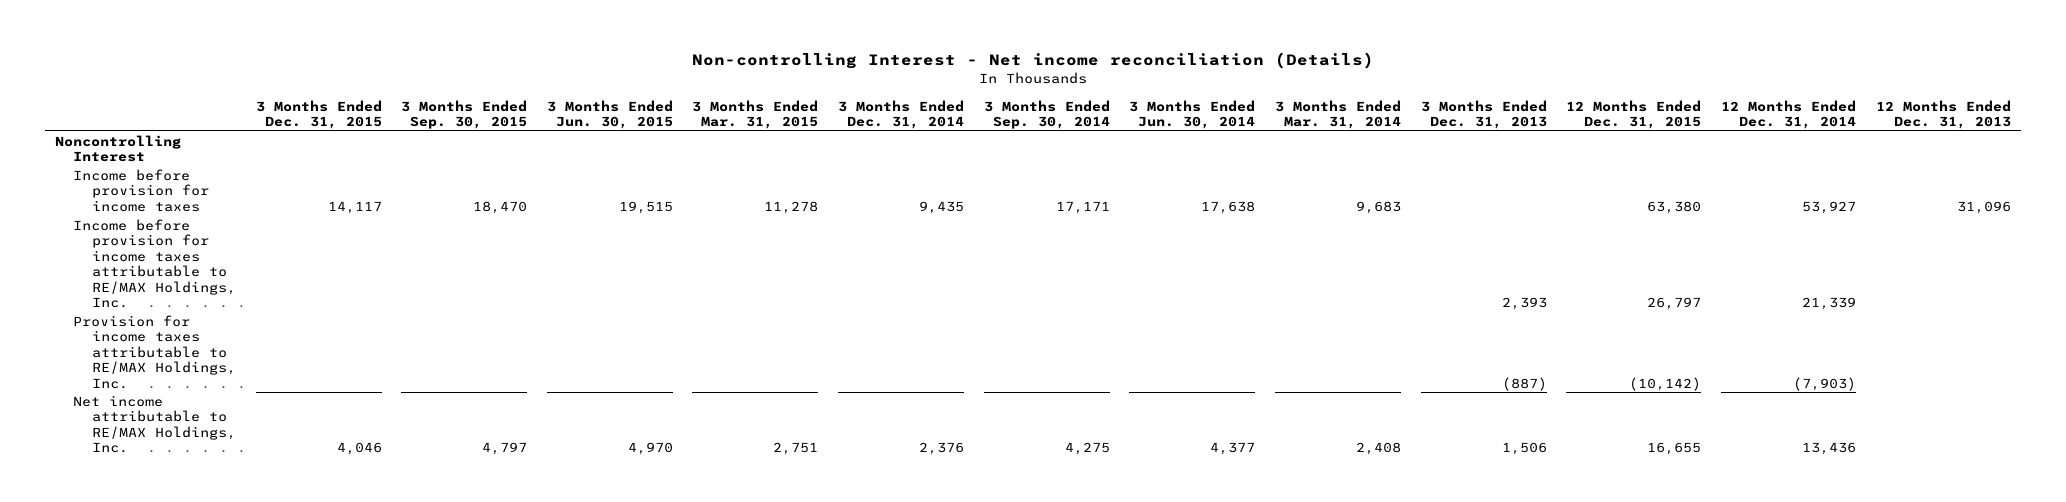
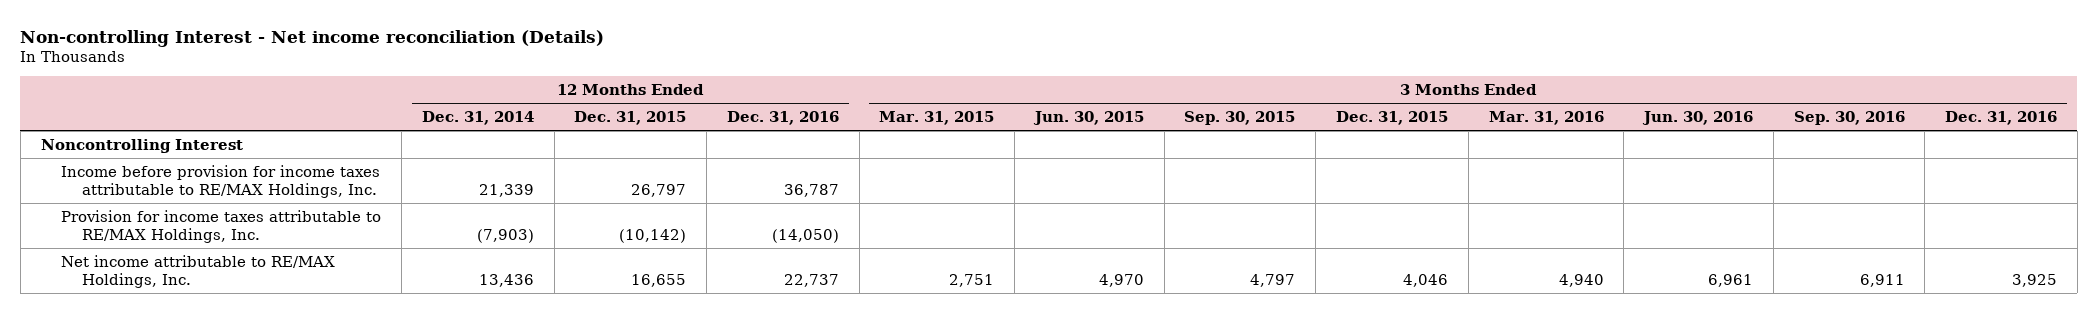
[838,99,965,129] 3 Months Ended Dec. 31, 2014 -> none
[983,99,1110,129] 3 Months Ended Sep. 30, 2014 -> none
[1129,99,1256,129] 3 Months Ended Jun. 30, 2014 -> none
[1275,99,1402,129] 3 Months Ended Mar. 31, 2014 -> none
[1420,99,1547,129] 3 Months Ended Dec. 31, 2013 -> none
[1875,99,2011,129] 12 Months Ended Dec. 31, 2013 -> none
none -> [726,110,839,125] Dec. 31, 2016
none -> [1488,110,1604,125] Mar. 31, 2016
none -> [1642,110,1754,125] Jun. 30, 2016
none -> [1793,110,1905,125] Sep. 30, 2016
none -> [1945,110,2058,125] Dec. 31, 2016
[73,169,209,212] Income before provision for income taxes -> none

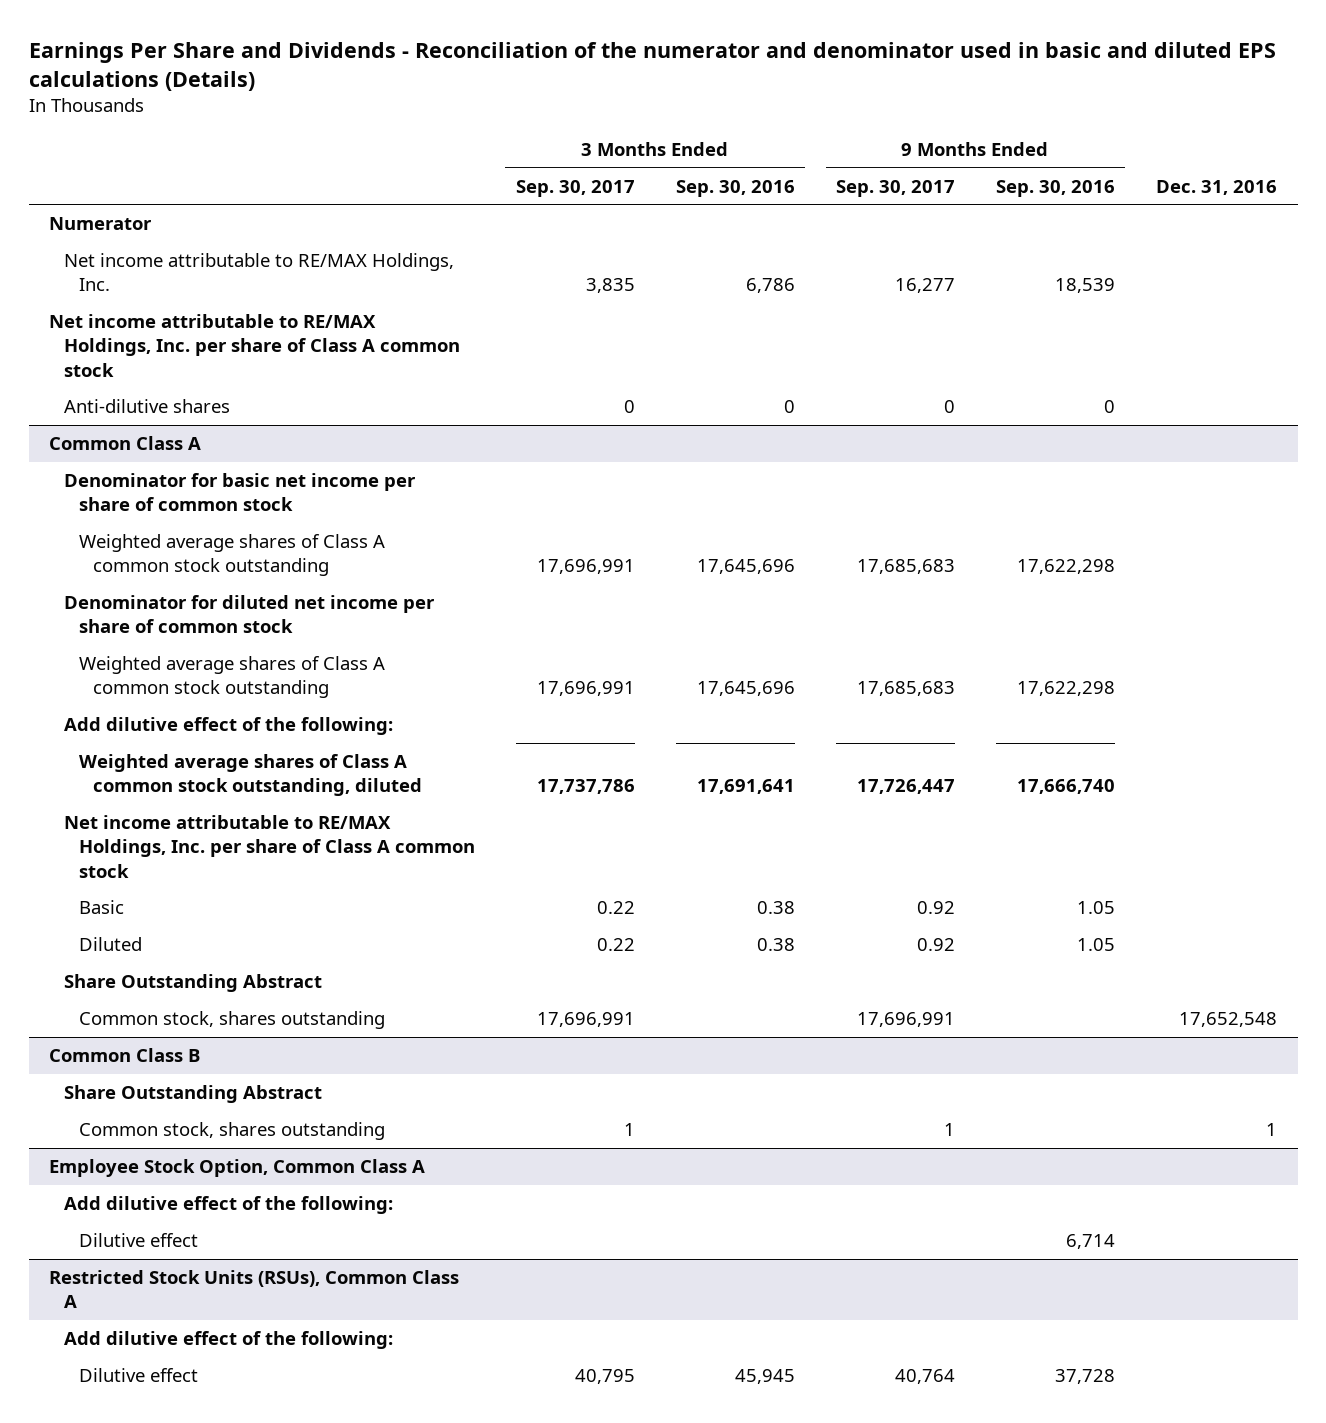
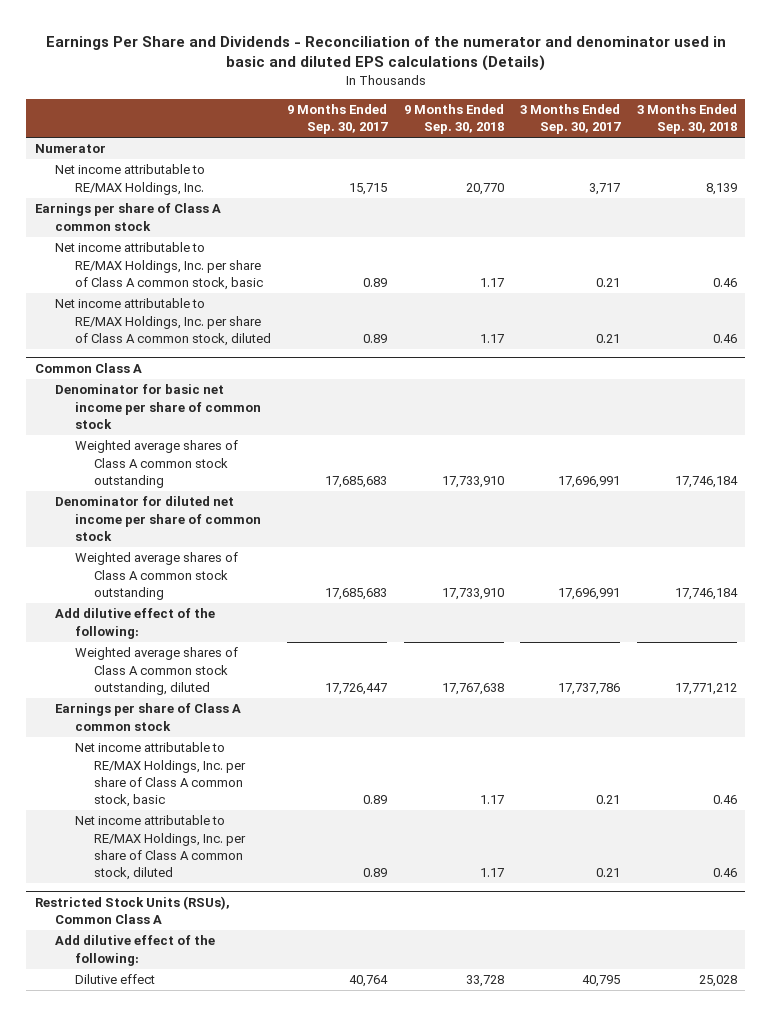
[675,179,795,197] Sep. 30, 2016 -> none
[995,179,1115,197] Sep. 30, 2016 -> none
[1156,179,1278,195] Dec. 31, 2016 -> none
none -> [403,103,504,135] 9 Months Ended Sep. 30, 2018
none -> [637,103,738,135] 3 Months Ended Sep. 30, 2018
[63,399,230,414] Anti-dilutive shares -> none
[585,278,635,294] 3,835 -> [589,182,621,195] 3,717
[894,278,955,294] 16,277 -> [349,182,388,195] 15,715
[49,314,460,377] Net income attributable to RE/MAX Holdings, Inc. per share of Class A common stock -> [34,203,221,231] Earnings per share of Class A common stock
none -> [54,242,263,290] Net income attributable to RE/MAX Holdings, Inc. per share of Class A common stock, basic
none -> [54,298,271,346] Net income attributable to RE/MAX Holdings, Inc. per share of Class A common stock, diluted
[78,900,124,915] Basic -> none
[78,937,142,952] Diluted -> none
[63,974,322,993] Share Outstanding Abstract -> none
[78,1011,385,1030] Common stock, shares outstanding -> none
[49,1048,201,1063] Common Class B -> none
[63,1085,322,1104] Share Outstanding Abstract -> none
[78,1122,385,1141] Common stock, shares outstanding -> none
[49,1159,426,1178] Employee Stock Option, Common Class A -> none
[63,1196,393,1215] Add dilutive effect of the following: -> none
[78,1233,198,1248] Dilutive effect -> none
[63,815,475,878] Net income attributable to RE/MAX Holdings, Inc. per share of Class A common stock -> [54,703,241,731] Earnings per share of Class A common stock
none -> [74,742,247,807] Net income attributable to RE/MAX Holdings, Inc. per share of Class A common stock, basic
none -> [74,815,247,880] Net income attributable to RE/MAX Holdings, Inc. per share of Class A common stock, diluted

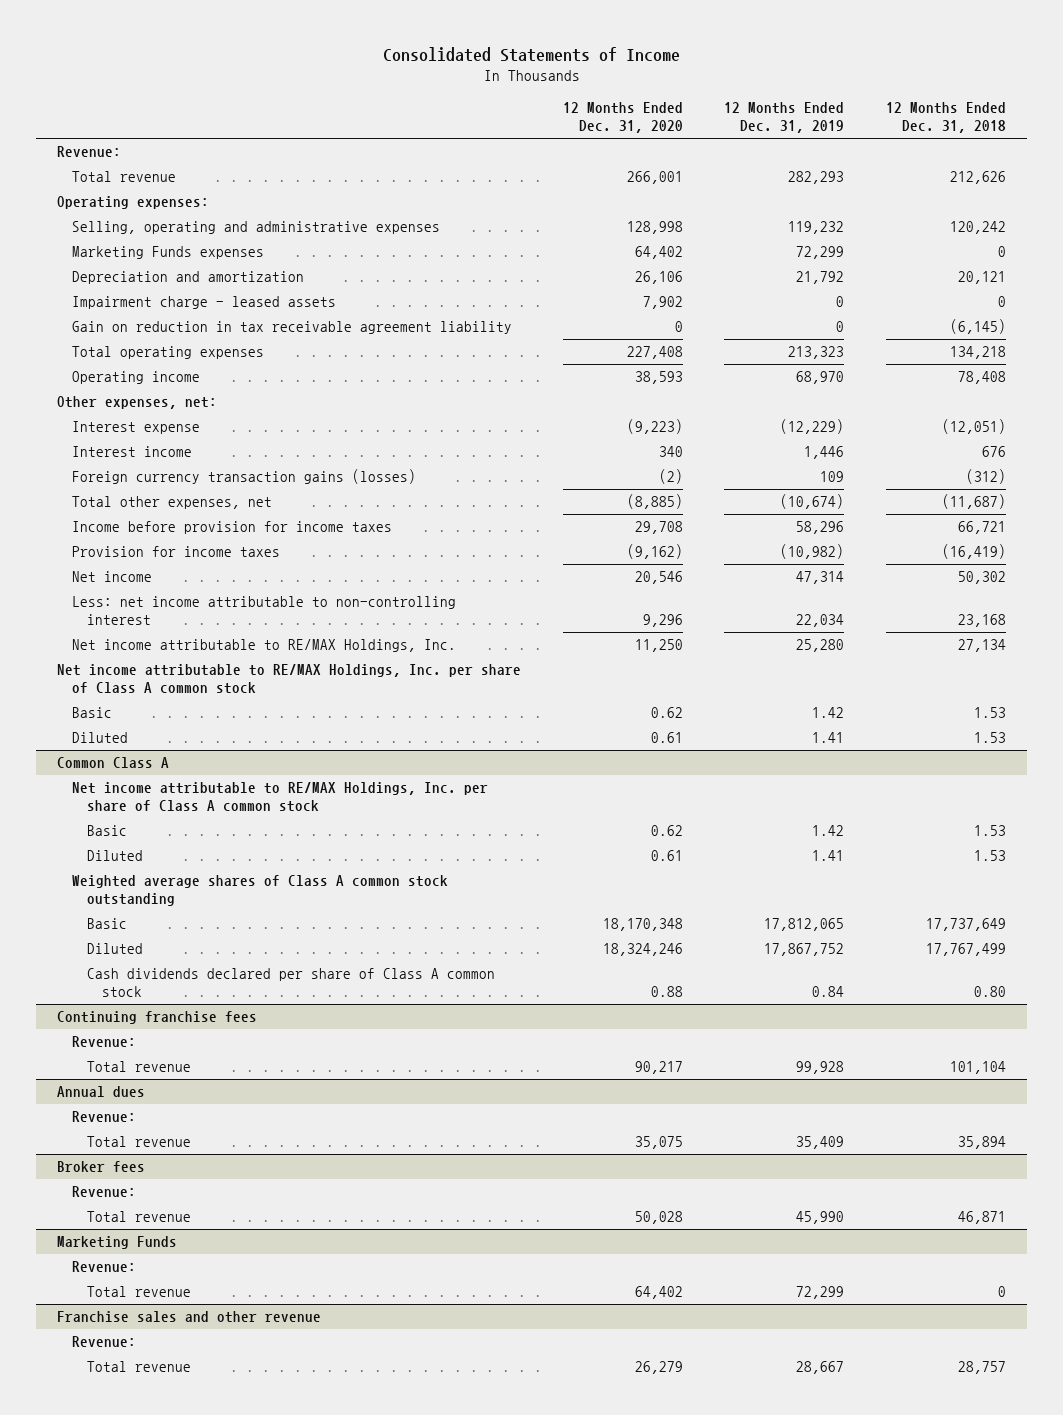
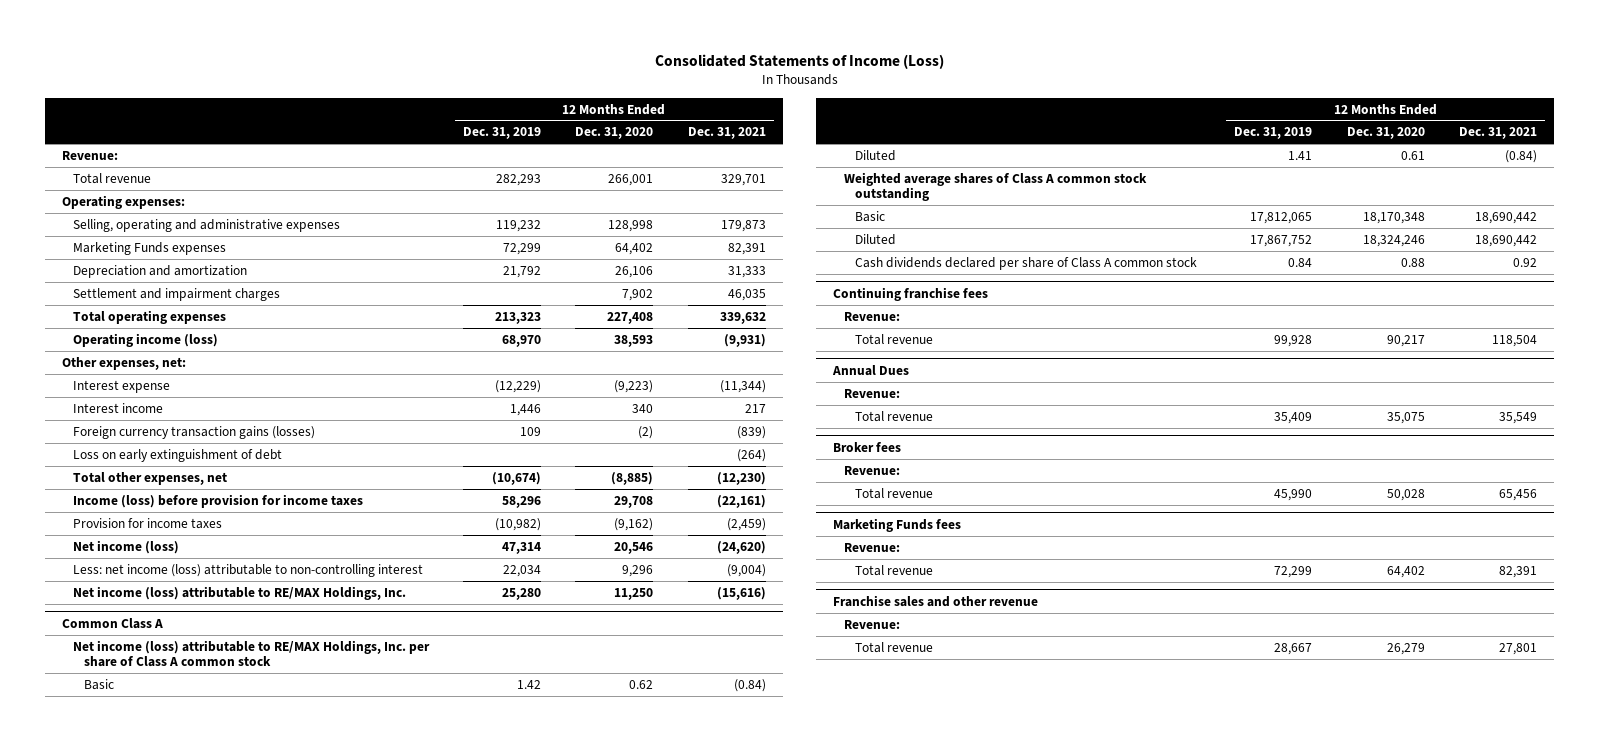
[382,46,680,62] Consolidated Statements of Income -> [654,54,944,70] Consolidated Statements of Income (Loss)
[885,102,1006,134] 12 Months Ended Dec. 31, 2018 -> none
none -> [687,127,766,140] Dec. 31, 2021
[71,296,336,310] Impairment charge - leased assets -> none
[71,321,512,335] Gain on reduction in tax receivable agreement liability -> none
none -> [73,287,281,301] Settlement and impairment charges
[71,371,200,385] Operating income -> [73,332,219,347] Operating income (loss)
none -> [73,448,283,462] Loss on early extinguishment of debt
[71,521,392,535] Income before provision for income taxes -> [73,493,364,508] Income (loss) before provision for income taxes
[57,664,522,695] Net income attributable to RE/MAX Holdings, Inc. per share of Class A common stock -> none
[71,707,112,719] Basic -> none
[71,732,128,744] Diluted -> none
[71,571,152,583] Net income -> [73,539,180,554] Net income (loss)
[71,596,456,626] Less: net income attributable to non-controlling interest -> [73,563,424,577] Less: net income (loss) attributable to non-controlling interest
[71,639,456,653] Net income attributable to RE/MAX Holdings, Inc. -> [73,585,407,600] Net income (loss) attributable to RE/MAX Holdings, Inc.
[71,782,488,813] Net income attributable to RE/MAX Holdings, Inc. per share of Class A common stock -> [73,639,431,668] Net income (loss) attributable to RE/MAX Holdings, Inc. per share of Class A common stock
[57,1086,146,1098] Annual dues -> [832,364,910,376] Annual Dues
[57,1236,178,1250] Marketing Funds -> [833,517,962,532] Marketing Funds fees

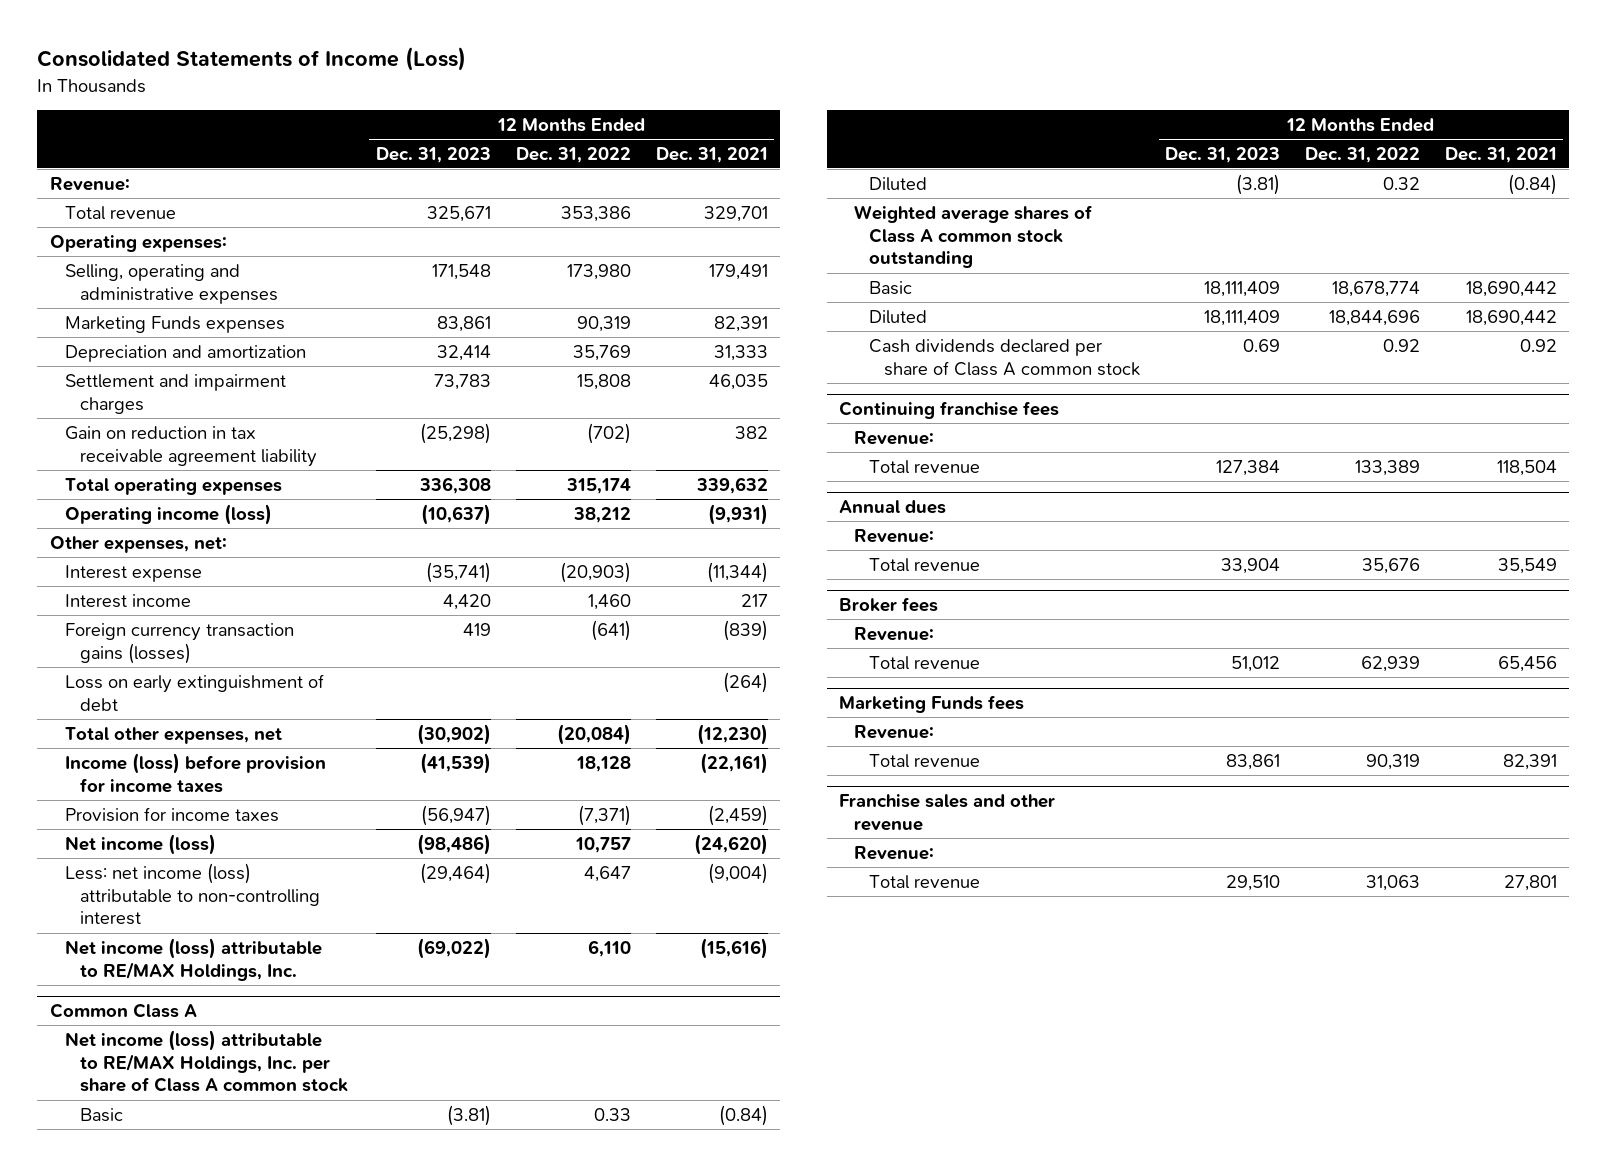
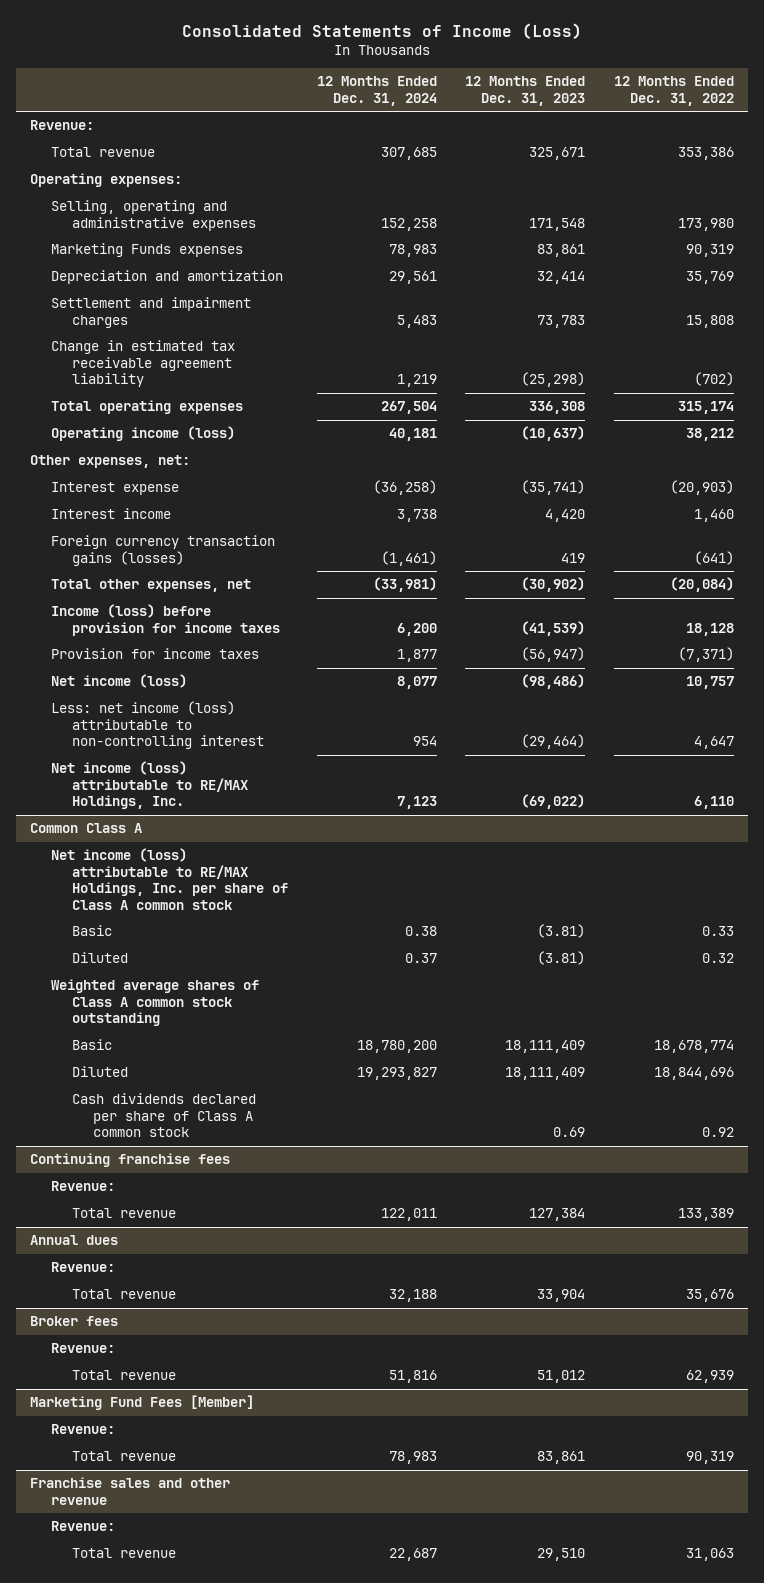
[655,146,768,163] Dec. 31, 2021 -> none
none -> [316,76,437,106] 12 Months Ended Dec. 31, 2024
[64,425,317,467] Gain on reduction in tax receivable agreement liability -> [51,340,236,388] Change in estimated tax receivable agreement liability
[64,673,324,711] Loss on early extinguishment of debt -> none
[839,695,1025,714] Marketing Funds fees -> [30,1395,255,1411] Marketing Fund Fees [Member]

